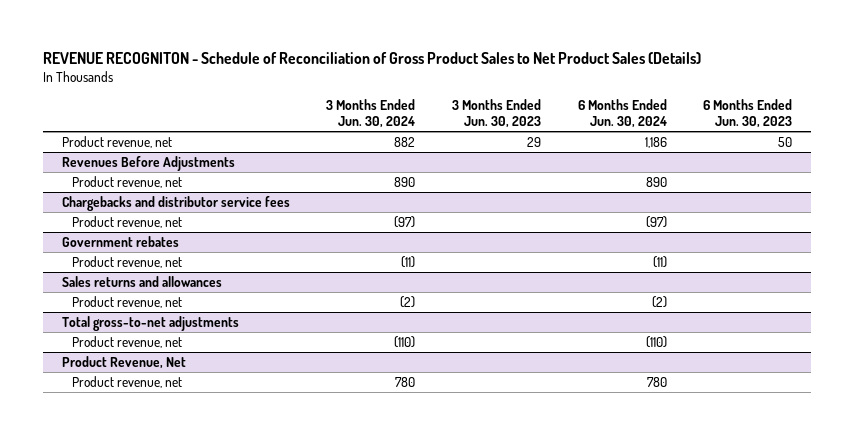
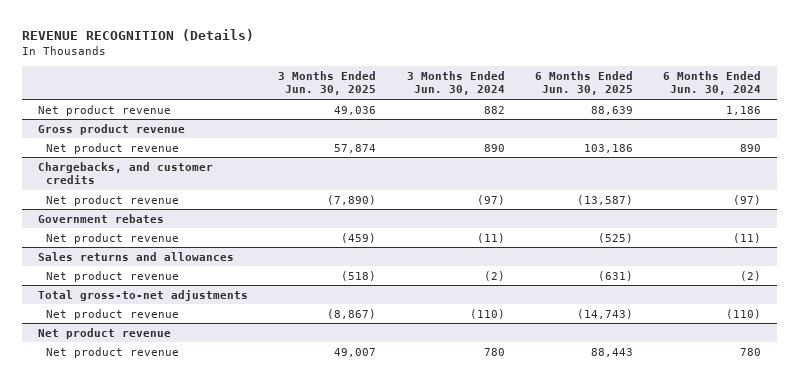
[43,52,702,65] REVENUE RECOGNITON - Schedule of Reconciliation of Gross Product Sales to Net Product Sales (Details) -> [22,28,255,41] REVENUE RECOGNITION (Details)
[452,99,542,129] 3 Months Ended Jun. 30, 2023 -> none
[703,99,793,129] 6 Months Ended Jun. 30, 2023 -> none
none -> [278,71,377,96] 3 Months Ended Jun. 30, 2025
none -> [534,71,633,96] 6 Months Ended Jun. 30, 2025
[61,196,290,212] Chargebacks and distributor service fees -> none
[61,136,172,149] Product revenue, net -> [37,104,171,116] Net product revenue
[61,156,235,172] Revenues Before Adjustments -> [37,123,185,135] Gross product revenue
[71,176,182,189] Product revenue, net -> [46,142,180,154] Net product revenue
none -> [37,161,213,185] Chargebacks, and customer credits
[71,216,182,229] Product revenue, net -> [46,194,180,206] Net product revenue
[71,256,182,269] Product revenue, net -> [46,232,180,244] Net product revenue
[71,296,182,309] Product revenue, net -> [46,270,180,282] Net product revenue
[71,336,182,349] Product revenue, net -> [46,308,180,320] Net product revenue
[61,356,186,370] Product Revenue, Net -> [37,327,171,339] Net product revenue
[71,376,182,389] Product revenue, net -> [46,346,180,358] Net product revenue

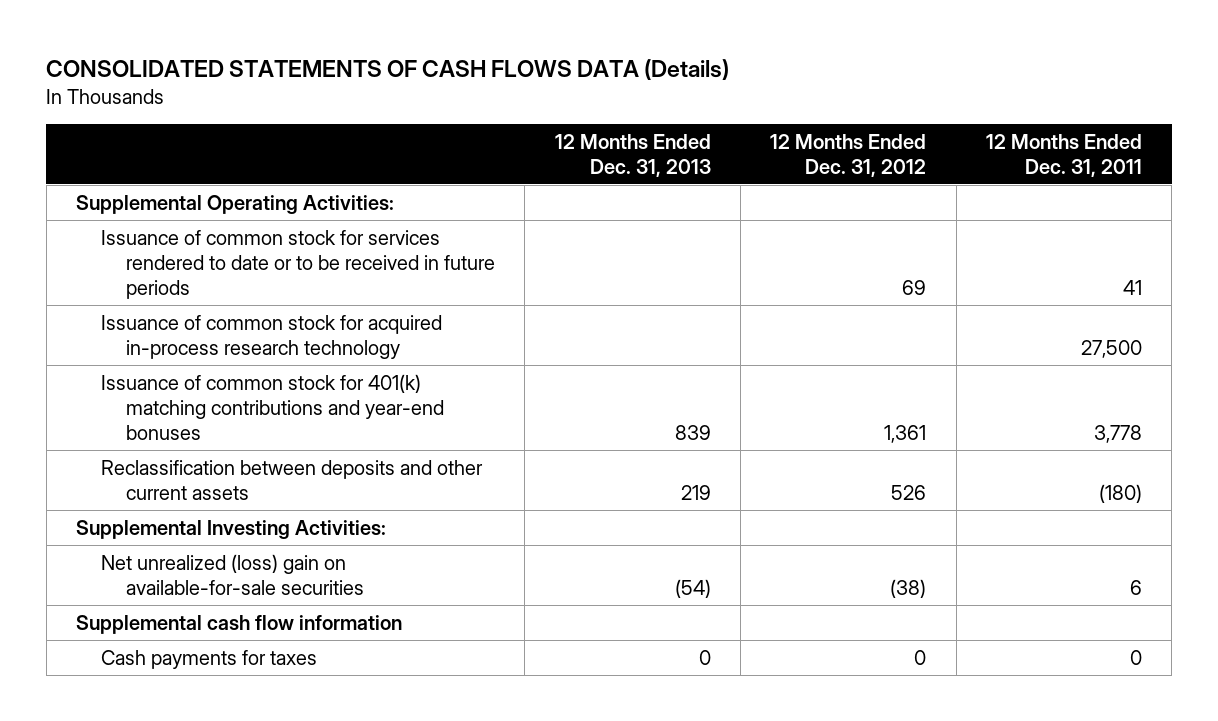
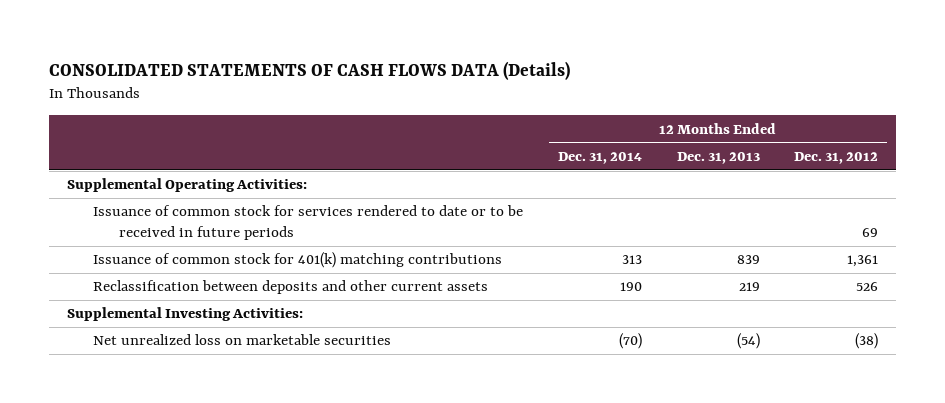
[986,133,1143,177] 12 Months Ended Dec. 31, 2011 -> none
none -> [557,152,642,165] Dec. 31, 2014
[100,314,442,359] Issuance of common stock for acquired in-process research technology -> none
[100,373,444,440] Issuance of common stock for 401(k) matching contributions and year-end bonuses -> [92,252,502,269] Issuance of common stock for 401(k) matching contributions
[75,614,402,634] Supplemental cash flow information -> none
[100,649,317,669] Cash payments for taxes -> none
[100,553,364,595] Net unrealized (loss) gain on available-for-sale securities -> [92,334,391,346] Net unrealized loss on marketable securities

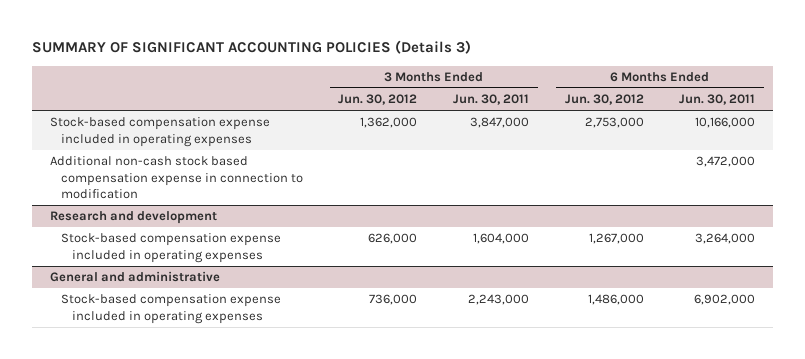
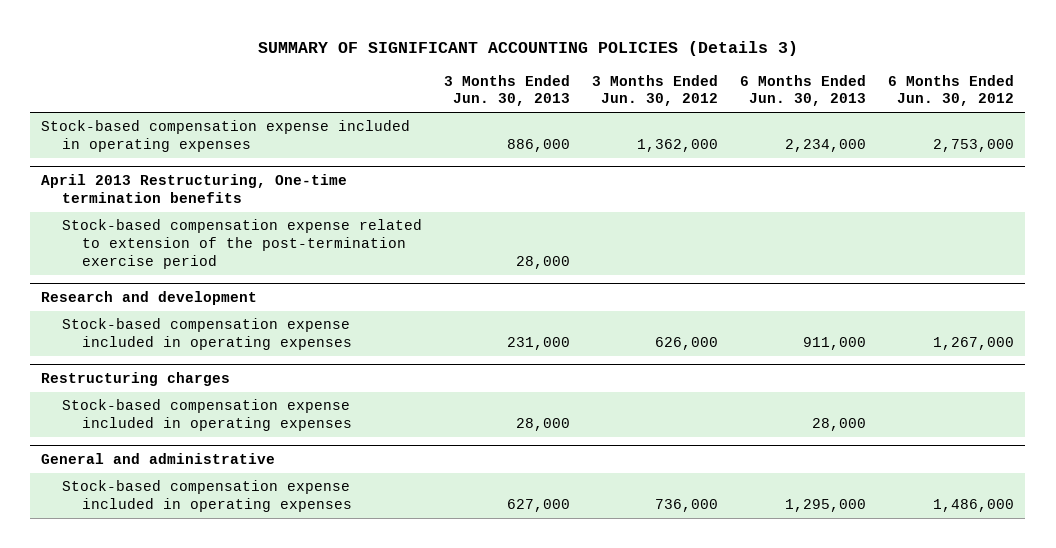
[453,94,530,106] Jun. 30, 2011 -> none
[679,94,756,106] Jun. 30, 2011 -> none
none -> [443,74,570,107] 3 Months Ended Jun. 30, 2013
none -> [740,74,867,107] 6 Months Ended Jun. 30, 2013
none -> [41,174,348,204] April 2013 Restructuring, One-time termination benefits
[50,156,303,200] Additional non-cash stock based compensation expense in connection to modification -> [61,219,422,269] Stock-based compensation expense related to extension of the post-termination exercise period
none -> [41,372,231,387] Restructuring charges
none -> [61,399,352,432] Stock-based compensation expense included in operating expenses

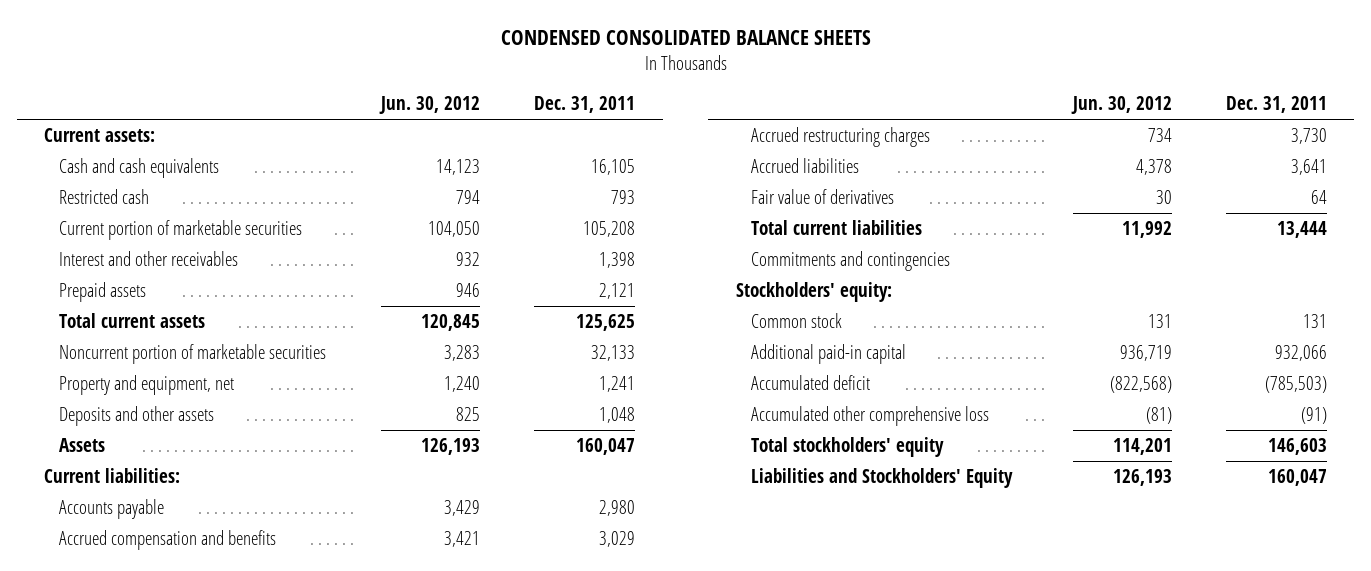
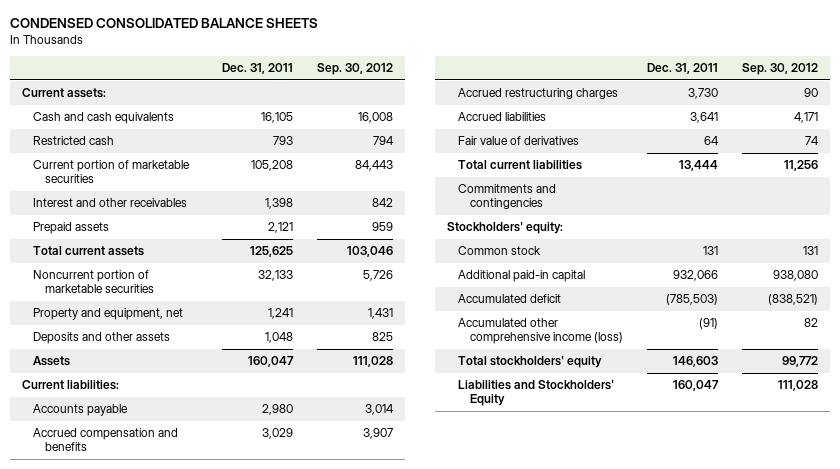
[378,96,480,115] Jun. 30, 2012 -> none
none -> [317,63,394,76] Sep. 30, 2012
[750,406,989,427] Accumulated other comprehensive loss -> [458,318,623,345] Accumulated other comprehensive income (loss)

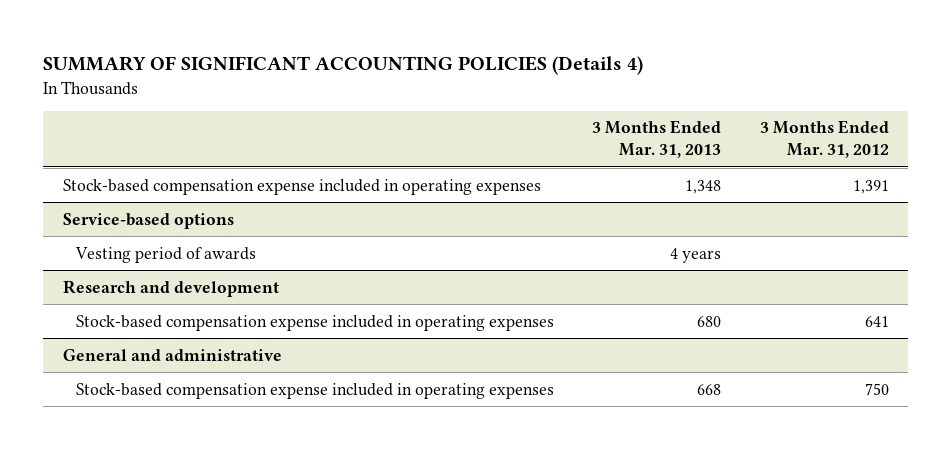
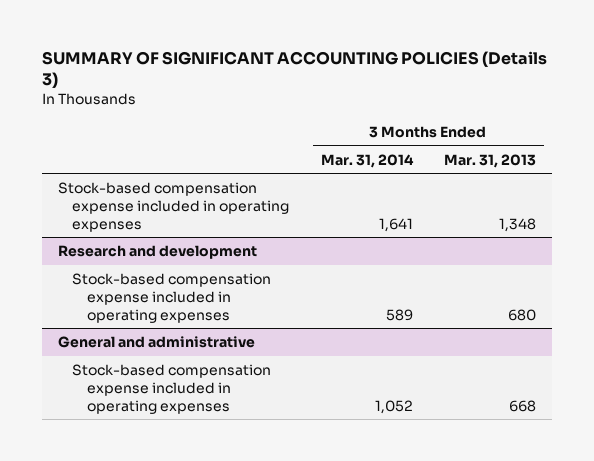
[43,56,644,76] SUMMARY OF SIGNIFICANT ACCOUNTING POLICIES (Details 4) -> [42,50,548,89] SUMMARY OF SIGNIFICANT ACCOUNTING POLICIES (Details 3)
[759,120,889,159] 3 Months Ended Mar. 31, 2012 -> none
none -> [320,153,414,168] Mar. 31, 2014
[62,212,234,229] Service-based options -> none
[74,246,256,263] Vesting period of awards -> none

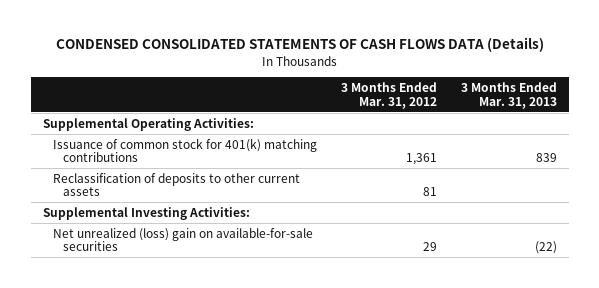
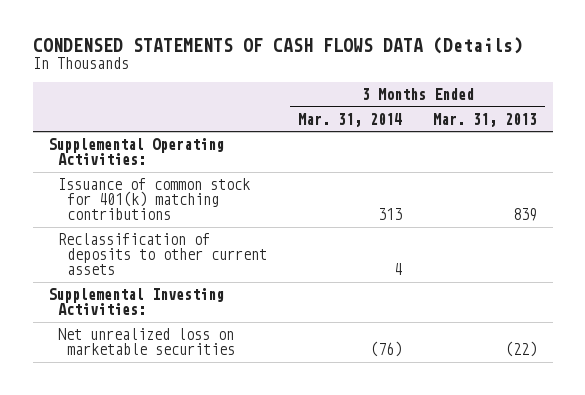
[55,37,544,53] CONDENSED CONSOLIDATED STATEMENTS OF CASH FLOWS DATA (Details) -> [32,37,523,55] CONDENSED STATEMENTS OF CASH FLOWS DATA (Details)
[340,82,437,109] 3 Months Ended Mar. 31, 2012 -> none
none -> [298,112,403,127] Mar. 31, 2014
[52,227,313,252] Net unrealized (loss) gain on available-for-sale securities -> [57,328,236,356] Net unrealized loss on marketable securities

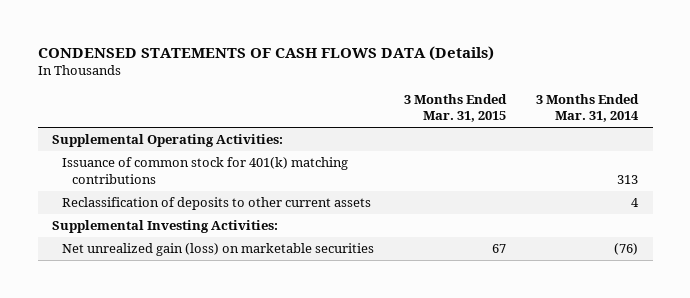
[433,112,538,127] Mar. 31, 2013 -> none
none -> [404,93,508,123] 3 Months Ended Mar. 31, 2015
[57,328,236,356] Net unrealized loss on marketable securities -> [62,243,375,257] Net unrealized gain (loss) on marketable securities

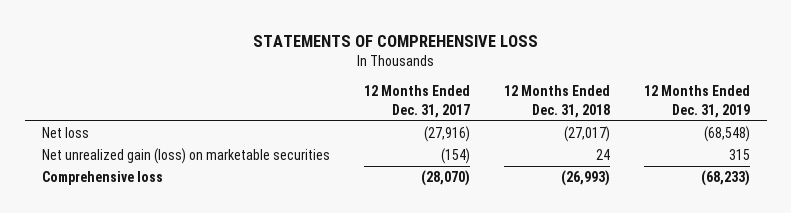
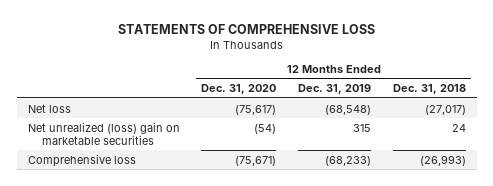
[363,85,470,118] 12 Months Ended Dec. 31, 2017 -> none
none -> [201,84,277,95] Dec. 31, 2020
[41,148,330,165] Net unrealized gain (loss) on marketable securities -> [27,121,180,145] Net unrealized (loss) gain on marketable securities

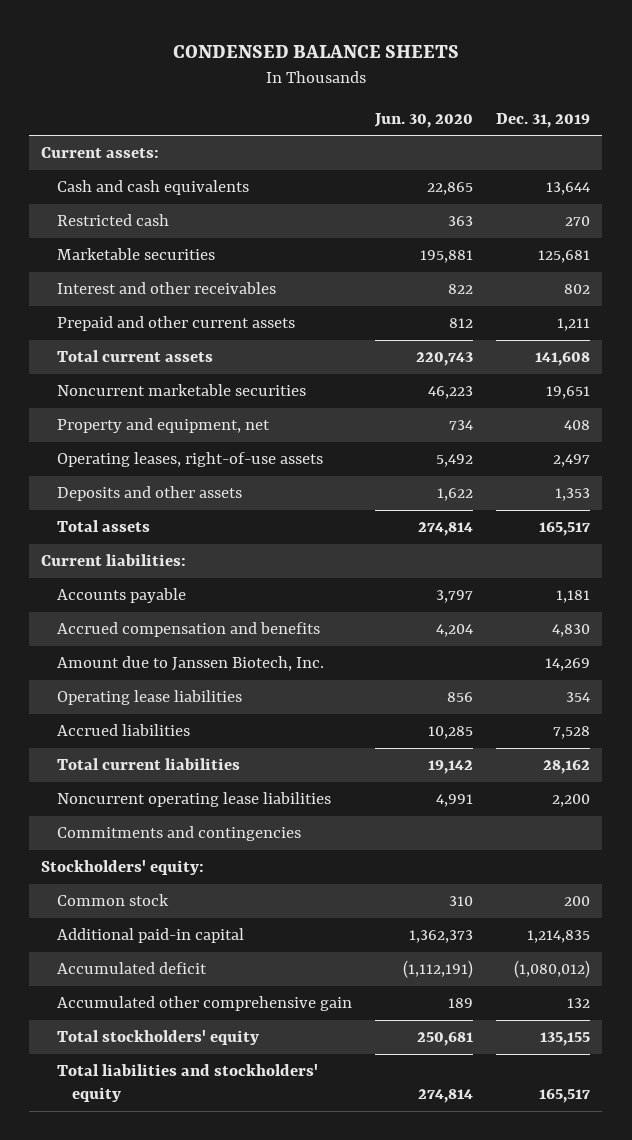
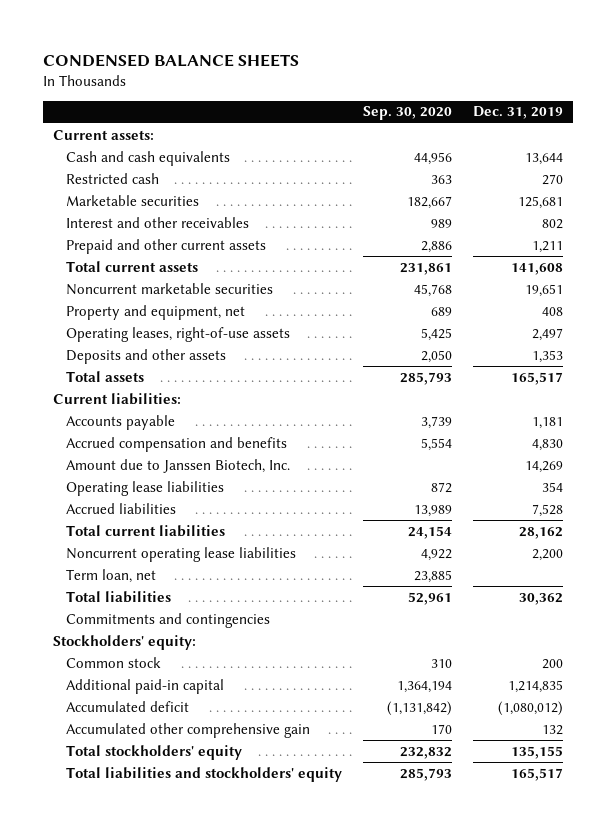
[374,112,474,128] Jun. 30, 2020 -> none
none -> [362,106,452,121] Sep. 30, 2020
none -> [65,568,156,583] Term loan, net
none -> [65,590,171,603] Total liabilities

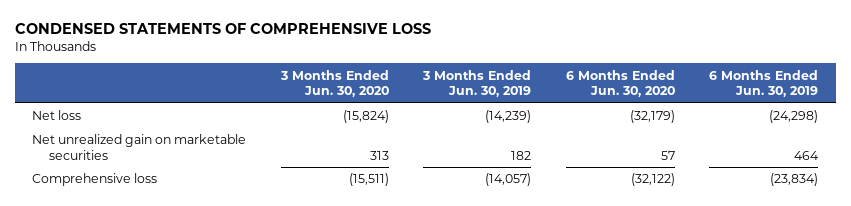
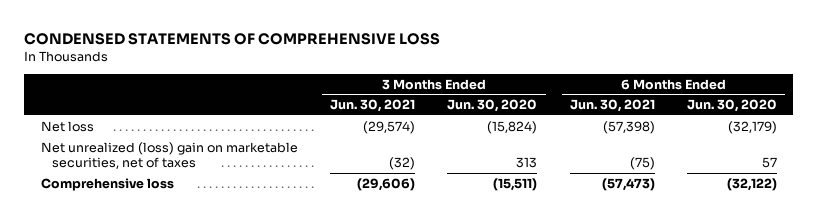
[422,69,532,97] 3 Months Ended Jun. 30, 2019 -> none
[709,69,819,97] 6 Months Ended Jun. 30, 2019 -> none
none -> [329,99,415,113] Jun. 30, 2021
none -> [569,99,655,113] Jun. 30, 2021
[32,134,247,160] Net unrealized gain on marketable securities -> [40,141,298,170] Net unrealized (loss) gain on marketable securities, net of taxes

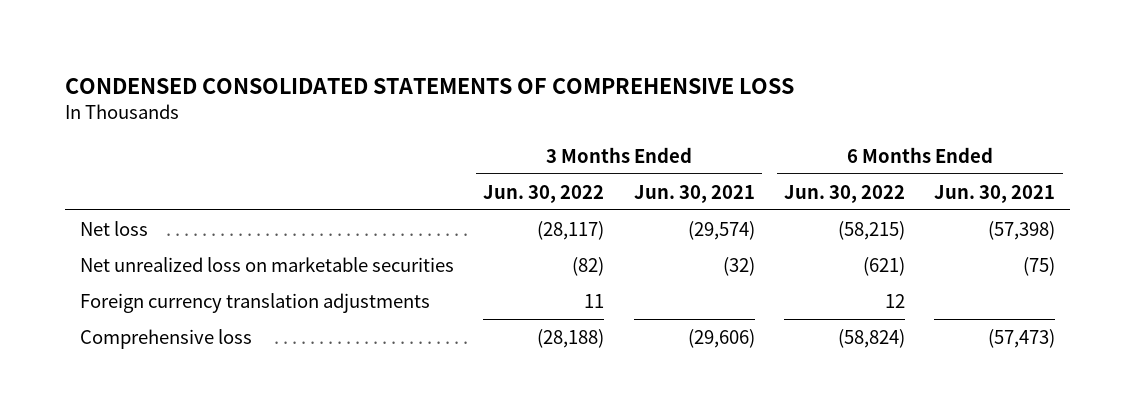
[24,33,441,46] CONDENSED STATEMENTS OF COMPREHENSIVE LOSS -> [65,78,795,95] CONDENSED CONSOLIDATED STATEMENTS OF COMPREHENSIVE LOSS
[447,99,538,113] Jun. 30, 2020 -> none
[687,99,778,113] Jun. 30, 2020 -> none
none -> [483,184,605,203] Jun. 30, 2022
none -> [783,184,905,203] Jun. 30, 2022
[40,141,298,170] Net unrealized (loss) gain on marketable securities, net of taxes -> [79,256,454,272] Net unrealized loss on marketable securities
none -> [79,292,430,313] Foreign currency translation adjustments

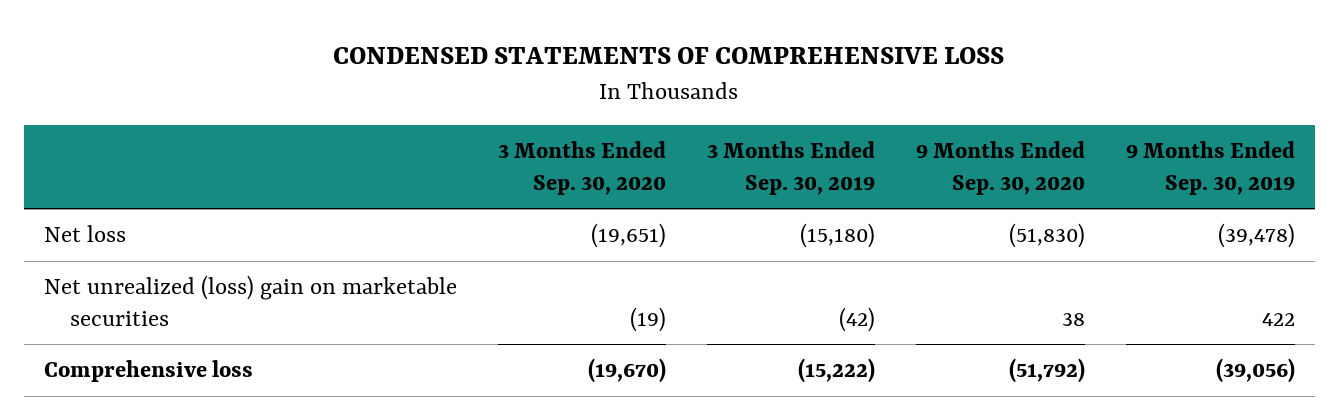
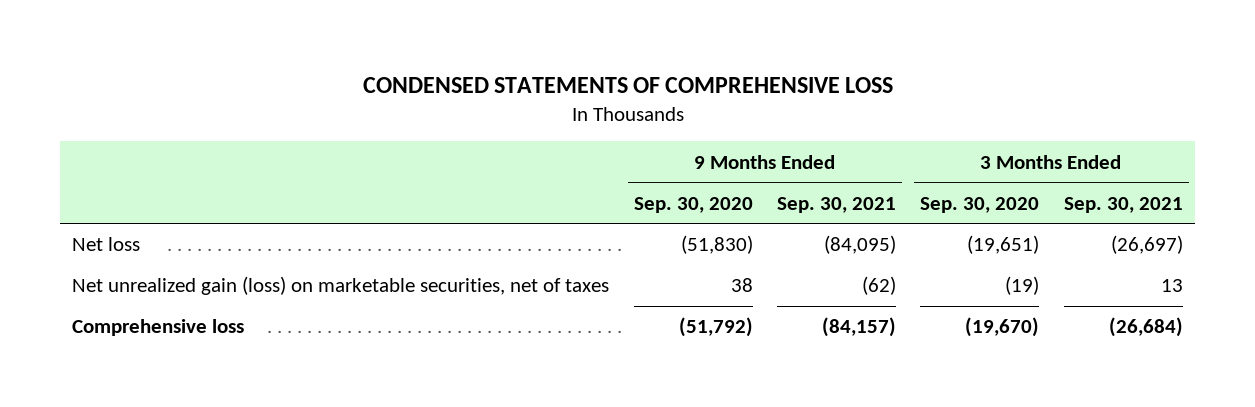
[706,140,875,195] 3 Months Ended Sep. 30, 2019 -> none
[1125,140,1295,195] 9 Months Ended Sep. 30, 2019 -> none
none -> [777,196,897,213] Sep. 30, 2021
none -> [1063,196,1183,213] Sep. 30, 2021
[44,275,458,326] Net unrealized (loss) gain on marketable securities -> [72,276,610,296] Net unrealized gain (loss) on marketable securities, net of taxes

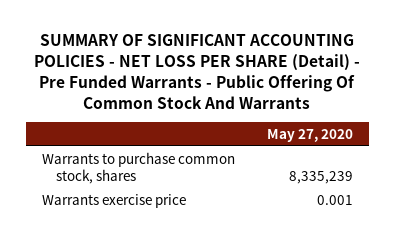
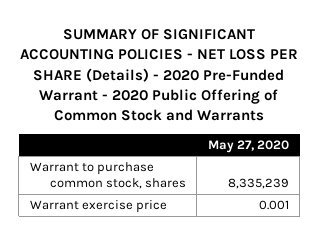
[34,34,361,110] SUMMARY OF SIGNIFICANT ACCOUNTING POLICIES - NET LOSS PER SHARE (Detail) - Pre Funded Warrants - Public Offering Of Common Stock And Warrants -> [20,29,299,122] SUMMARY OF SIGNIFICANT ACCOUNTING POLICIES - NET LOSS PER SHARE (Details) - 2020 Pre-Funded Warrant - 2020 Public Offering of Common Stock and Warrants
[41,151,235,184] Warrants to purchase common stock, shares -> [29,162,186,190] Warrant to purchase common stock, shares
[41,193,186,208] Warrants exercise price -> [29,200,167,214] Warrant exercise price

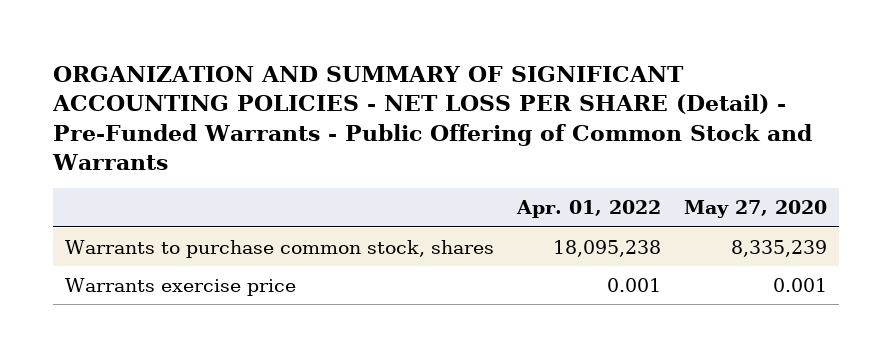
[20,29,299,122] SUMMARY OF SIGNIFICANT ACCOUNTING POLICIES - NET LOSS PER SHARE (Details) - 2020 Pre-Funded Warrant - 2020 Public Offering of Common Stock and Warrants -> [52,66,813,170] ORGANIZATION AND SUMMARY OF SIGNIFICANT ACCOUNTING POLICIES - NET LOSS PER SHARE (Detail) - Pre-Funded Warrants - Public Offering of Common Stock and Warrants
none -> [515,200,661,219] Apr. 01, 2022
[29,162,186,190] Warrant to purchase common stock, shares -> [64,239,494,258] Warrants to purchase common stock, shares
[29,200,167,214] Warrant exercise price -> [64,277,296,296] Warrants exercise price

